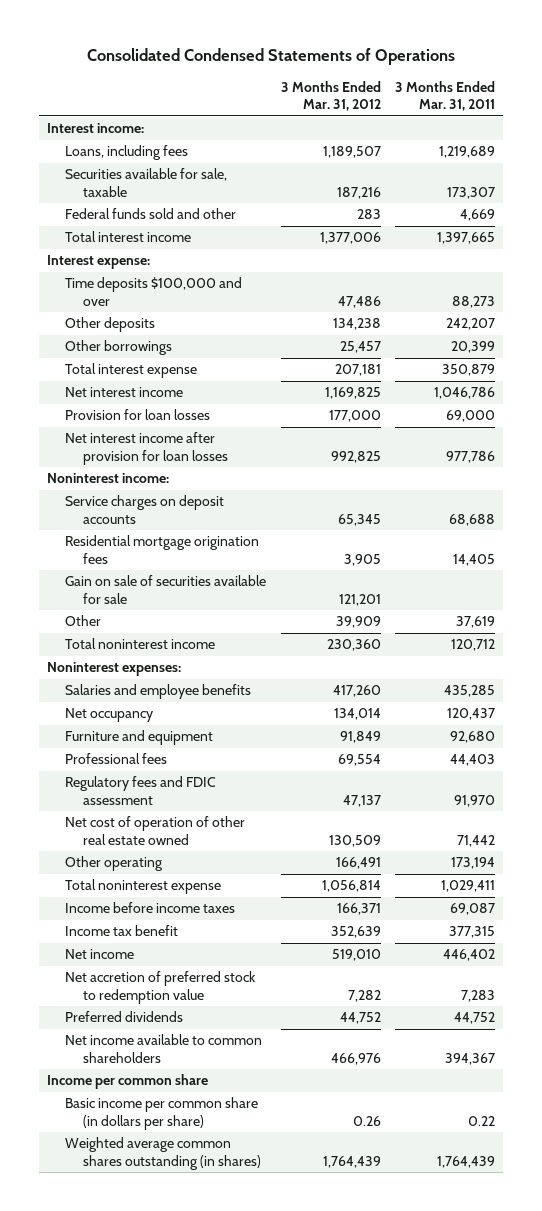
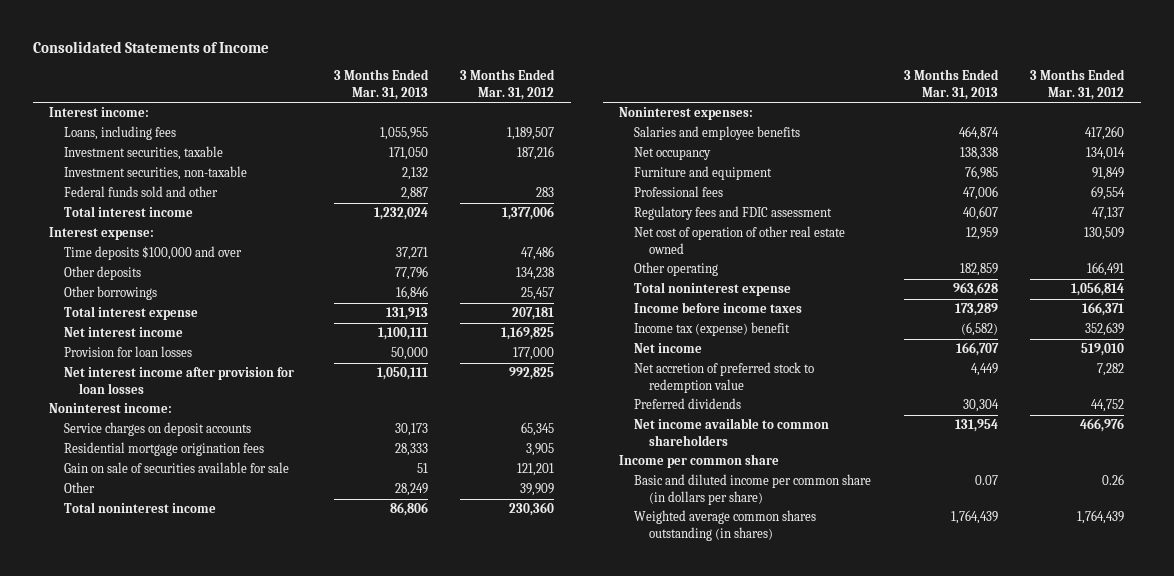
[86,48,455,66] Consolidated Condensed Statements of Operations -> [32,41,269,54] Consolidated Statements of Income
[395,80,496,112] 3 Months Ended Mar. 31, 2011 -> none
none -> [333,69,429,100] 3 Months Ended Mar. 31, 2013
[64,168,227,197] Securities available for sale, taxable -> [64,146,224,161] Investment securities, taxable
none -> [64,166,248,181] Investment securities, non-taxable
[64,925,178,937] Income tax benefit -> [634,322,791,337] Income tax (expense) benefit
[64,1097,258,1130] Basic income per common share (in dollars per share) -> [634,474,872,505] Basic and diluted income per common share (in dollars per share)

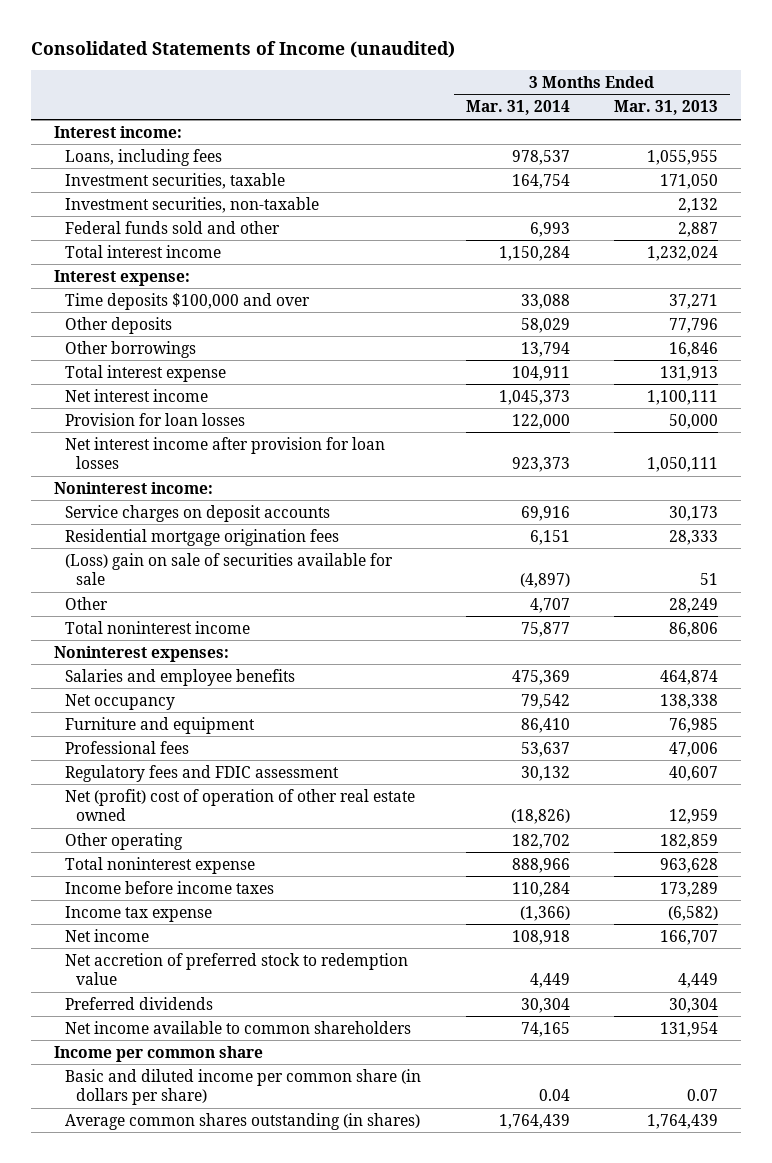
[32,41,269,54] Consolidated Statements of Income -> [31,40,456,58] Consolidated Statements of Income (unaudited)
[460,69,556,100] 3 Months Ended Mar. 31, 2012 -> none
none -> [465,100,570,116] Mar. 31, 2014
[64,462,290,474] Gain on sale of securities available for sale -> [64,552,393,585] (Loss) gain on sale of securities available for sale
[634,226,846,254] Net cost of operation of other real estate owned -> [64,788,415,821] Net (profit) cost of operation of other real estate owned
[634,322,791,337] Income tax (expense) benefit -> [64,905,212,922] Income tax expense
[634,510,817,541] Weighted average common shares outstanding (in shares) -> [64,1112,420,1130] Average common shares outstanding (in shares)

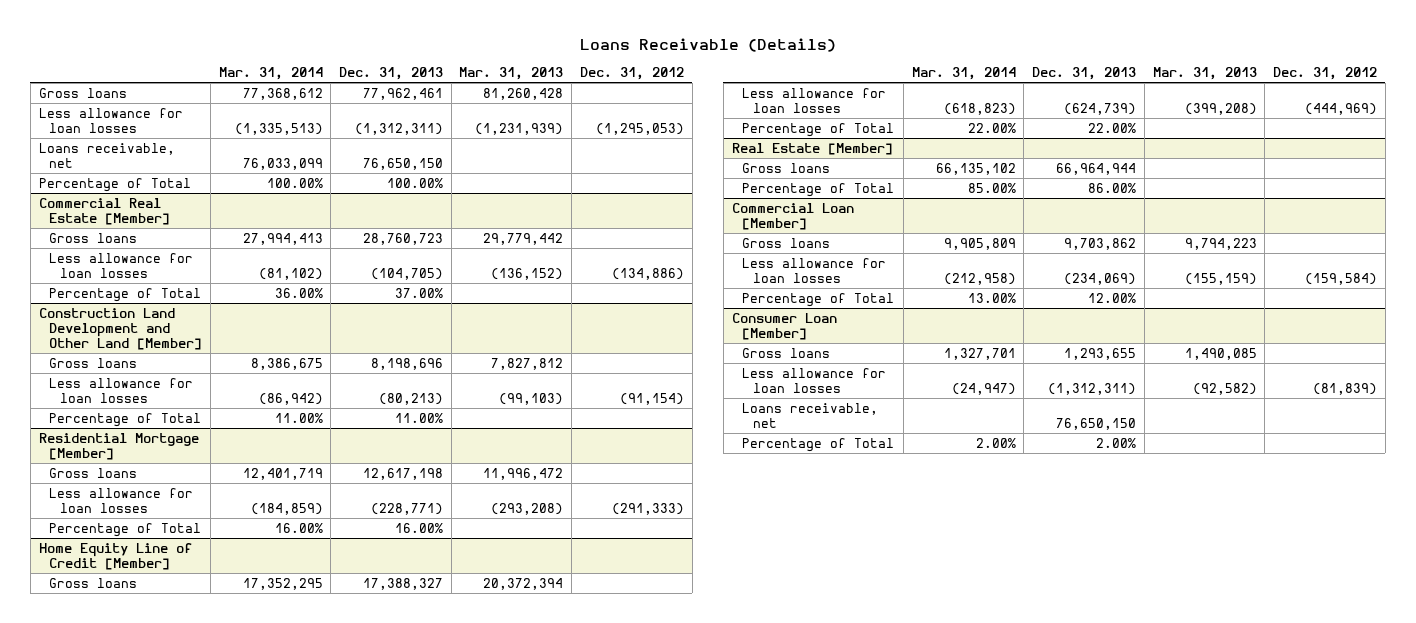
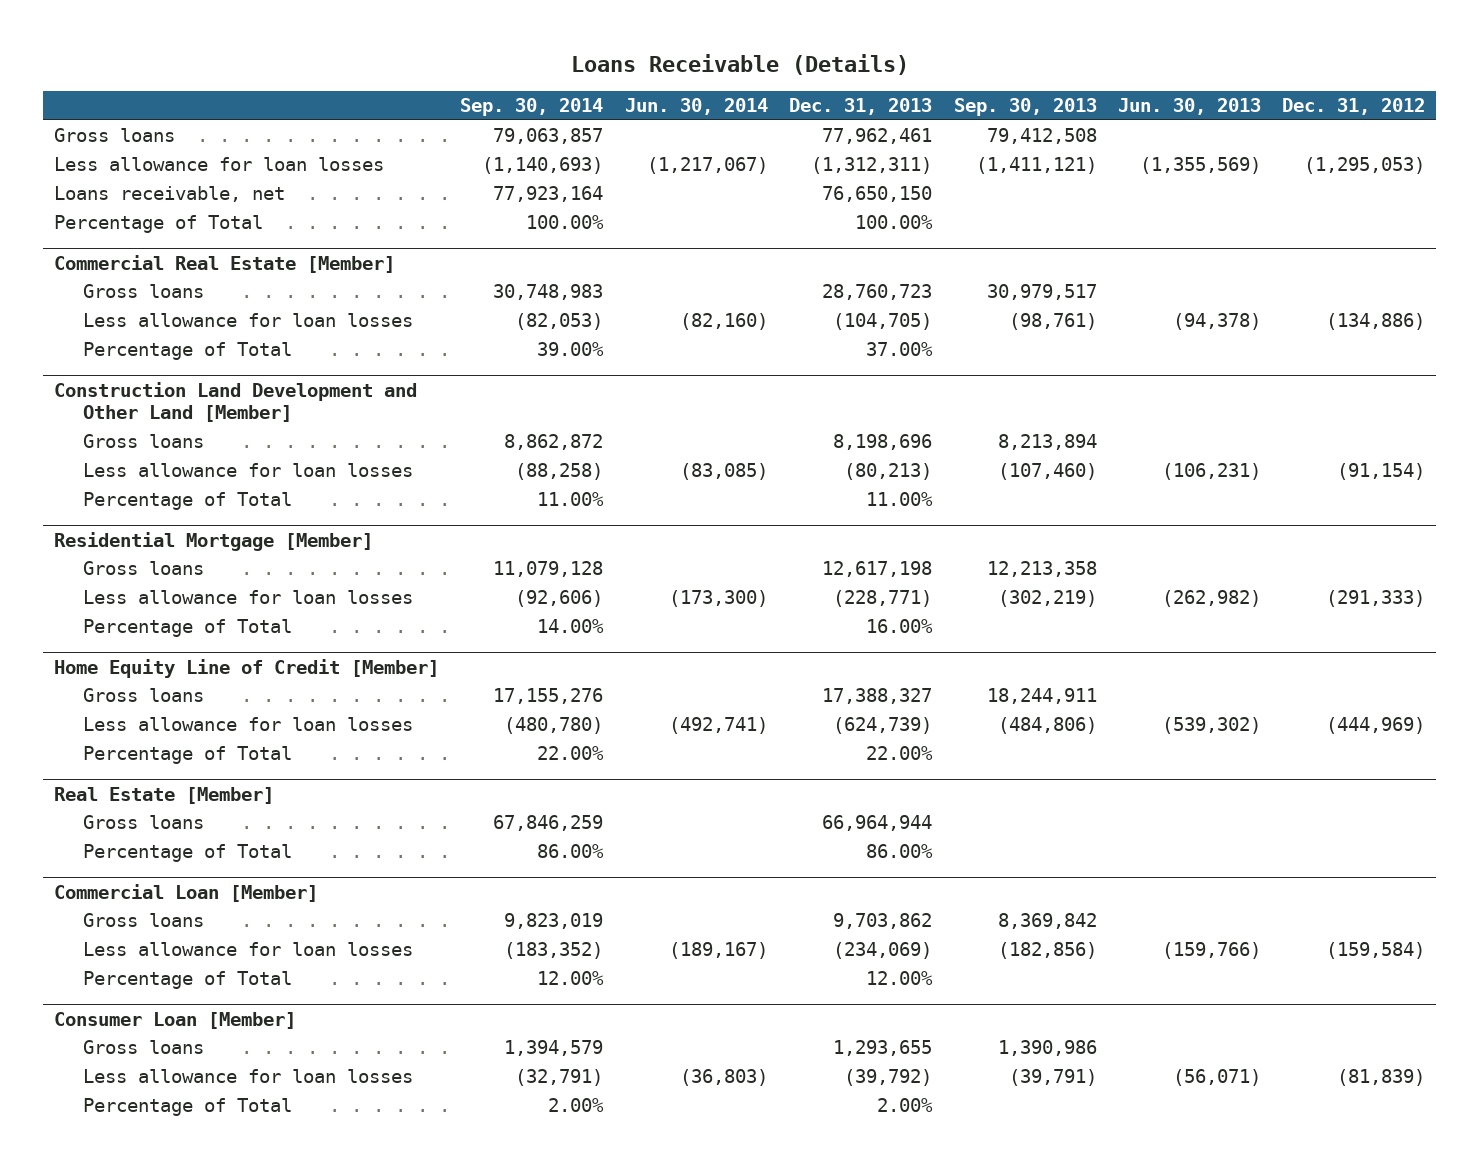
[218,67,323,81] Mar. 31, 2014 -> none
[459,67,564,81] Mar. 31, 2013 -> none
none -> [460,98,604,117] Sep. 30, 2014
none -> [624,98,768,116] Jun. 30, 2014
none -> [953,98,1097,117] Sep. 30, 2013
none -> [1118,98,1262,116] Jun. 30, 2013
[742,402,879,428] Loans receivable, net -> none
[1048,382,1137,395] (1,312,311) -> [844,1069,933,1087] (39,792)

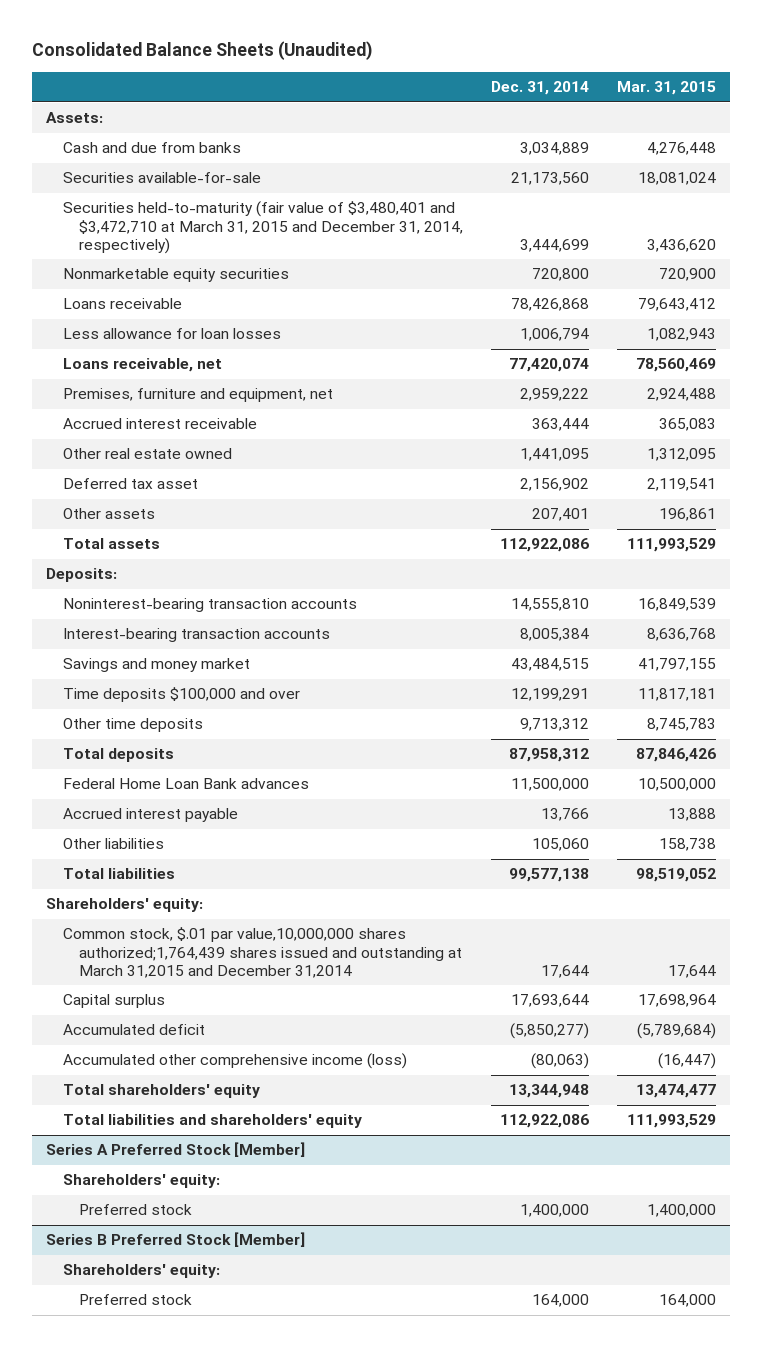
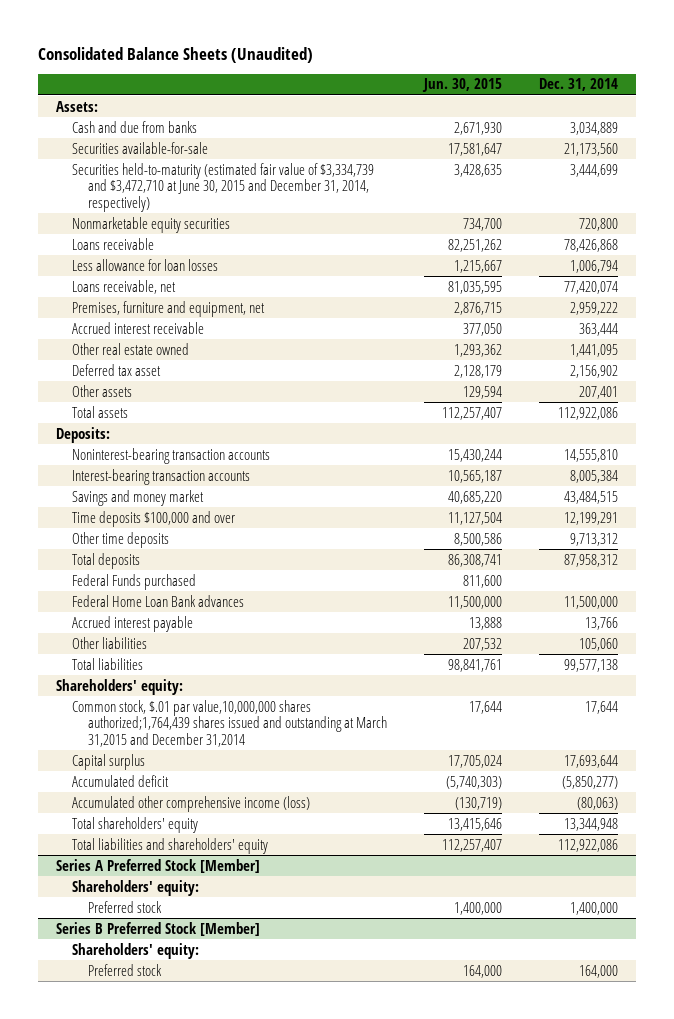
[616,81,716,96] Mar. 31, 2015 -> none
none -> [421,78,502,93] Jun. 30, 2015
[62,201,464,254] Securities held-to-maturity (fair value of $3,480,401 and $3,472,710 at March 31, 2015 and December 31, 2014, respectively) -> [71,162,374,212] Securities held-to-maturity (estimated fair value of $3,334,739 and $3,472,710 at June 30, 2015 and December 31, 2014, respectively)
none -> [71,573,196,590] Federal Funds purchased

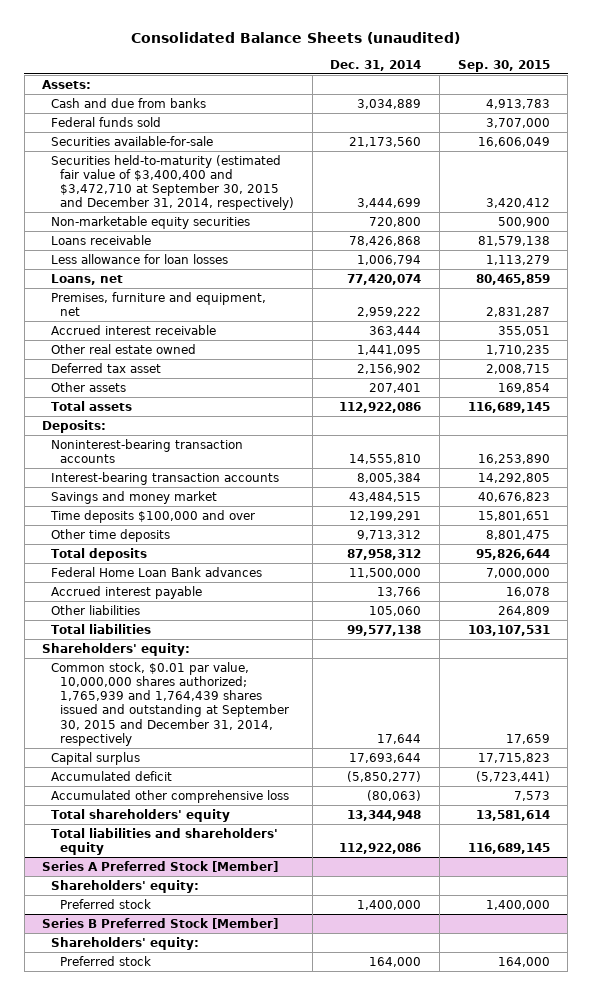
[37,46,313,63] Consolidated Balance Sheets (Unaudited) -> [130,31,460,44] Consolidated Balance Sheets (unaudited)
[421,78,502,93] Jun. 30, 2015 -> none
none -> [457,59,550,72] Sep. 30, 2015
none -> [51,116,162,127] Federal funds sold
[71,162,374,212] Securities held-to-maturity (estimated fair value of $3,334,739 and $3,472,710 at June 30, 2015 and December 31, 2014, respectively) -> [51,154,295,211] Securities held-to-maturity (estimated fair value of $3,400,400 and $3,472,710 at September 30, 2015 and December 31, 2014, respectively)
[71,216,230,233] Nonmarketable equity securities -> [51,215,251,229] Non-marketable equity securities
[71,279,176,294] Loans receivable, net -> [51,273,124,285] Loans, net
[71,573,196,590] Federal Funds purchased -> none
[71,699,387,747] Common stock, $.01 par value,10,000,000 shares authorized;1,764,439 shares issued and outstanding at March 31,2015 and December 31,2014 -> [51,661,290,746] Common stock, $0.01 par value, 10,000,000 shares authorized; 1,765,939 and 1,764,439 shares issued and outstanding at September 30, 2015 and December 31, 2014, respectively
[71,795,310,812] Accumulated other comprehensive income (loss) -> [51,789,290,803] Accumulated other comprehensive loss

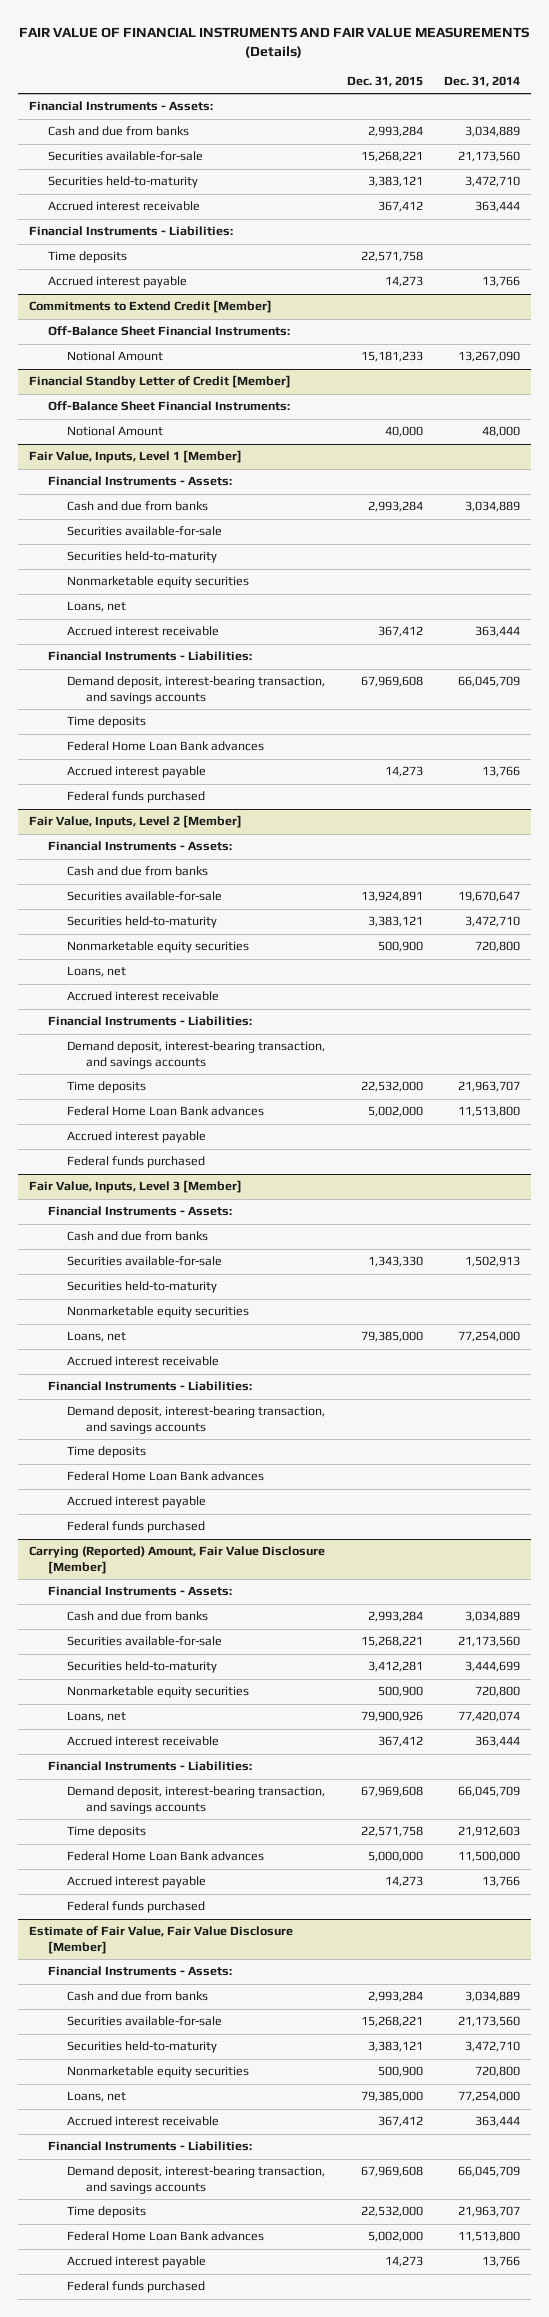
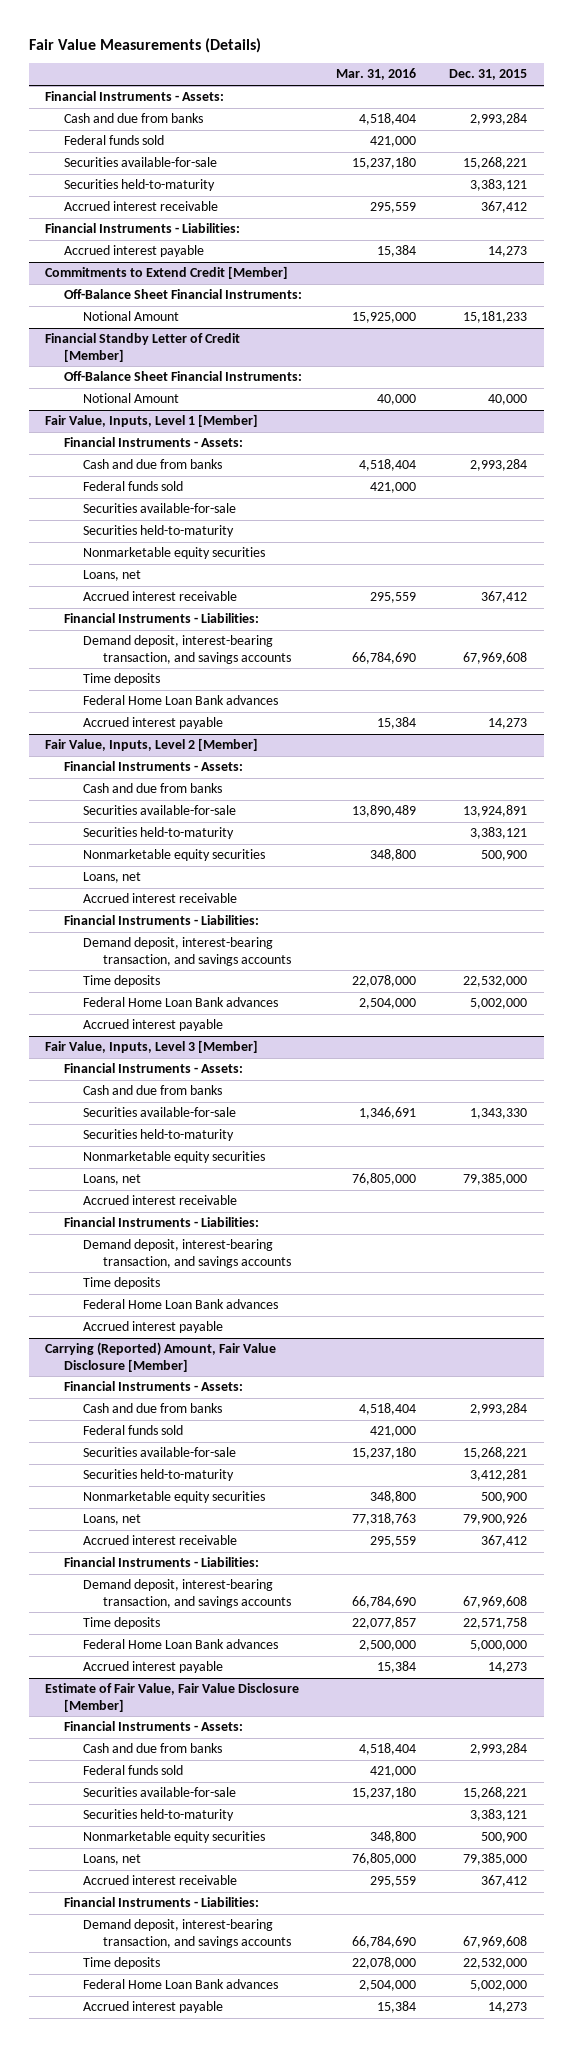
[19,26,530,59] FAIR VALUE OF FINANCIAL INSTRUMENTS AND FAIR VALUE MEASUREMENTS (Details) -> [28,37,261,53] Fair Value Measurements (Details)
[444,75,521,87] Dec. 31, 2014 -> none
none -> [335,68,416,81] Mar. 31, 2016
none -> [64,135,165,146] Federal funds sold
[47,251,127,264] Time deposits -> none
none -> [83,481,184,492] Federal funds sold
[66,791,205,804] Federal funds purchased -> none
[66,1156,205,1169] Federal funds purchased -> none
[66,1521,205,1534] Federal funds purchased -> none
none -> [83,1425,184,1436] Federal funds sold
[66,1901,205,1914] Federal funds purchased -> none
none -> [83,1765,184,1776] Federal funds sold
[66,2281,205,2294] Federal funds purchased -> none

